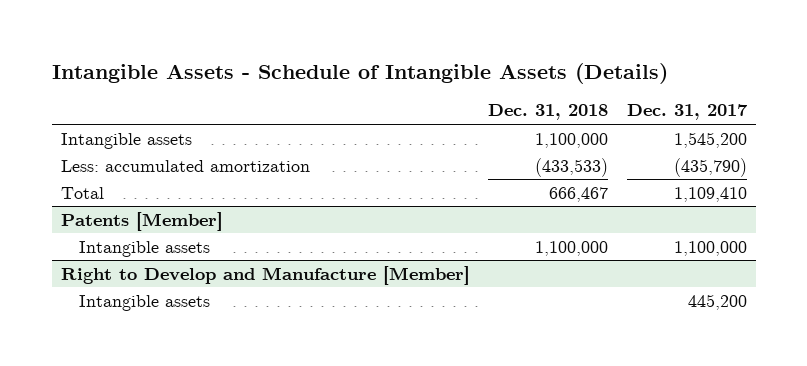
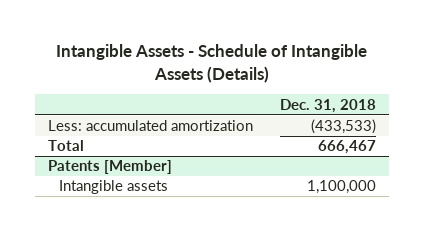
[626,104,748,121] Dec. 31, 2017 -> none
[60,132,192,149] Intangible assets -> none
[60,265,470,285] Right to Develop and Manufacture [Member] -> none
[78,294,210,311] Intangible assets -> none

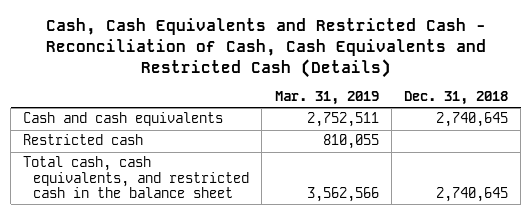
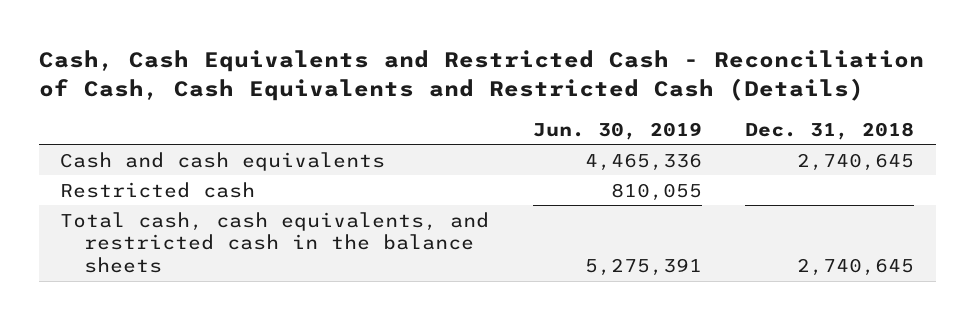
[274,91,379,106] Mar. 31, 2019 -> none
none -> [532,121,702,140] Jun. 30, 2019
[23,156,249,199] Total cash, cash equivalents, and restricted cash in the balance sheet -> [60,211,490,273] Total cash, cash equivalents, and restricted cash in the balance sheets

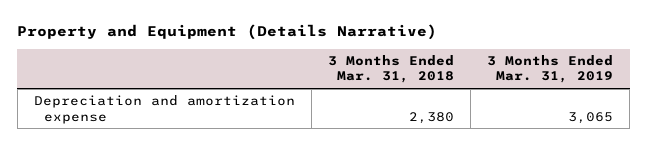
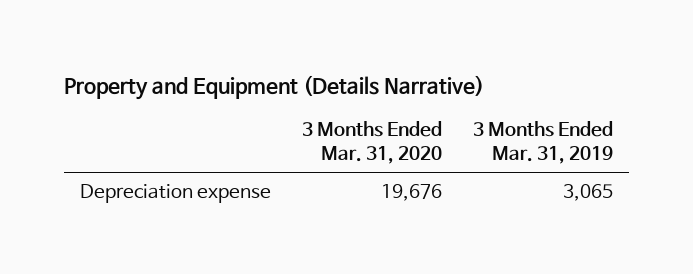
[327,55,454,84] 3 Months Ended Mar. 31, 2018 -> none
none -> [301,121,442,164] 3 Months Ended Mar. 31, 2020
[33,95,295,124] Depreciation and amortization expense -> [79,184,271,204] Depreciation expense

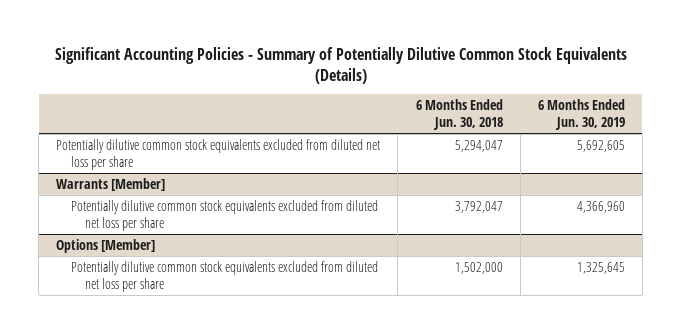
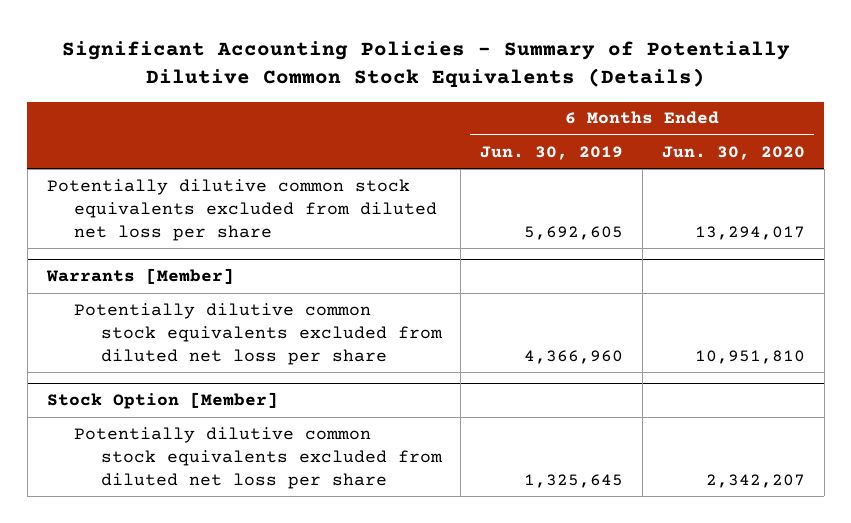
[415,99,503,131] 6 Months Ended Jun. 30, 2018 -> none
none -> [661,145,805,160] Jun. 30, 2020
[56,238,156,253] Options [Member] -> [46,392,278,410] Stock Option [Member]

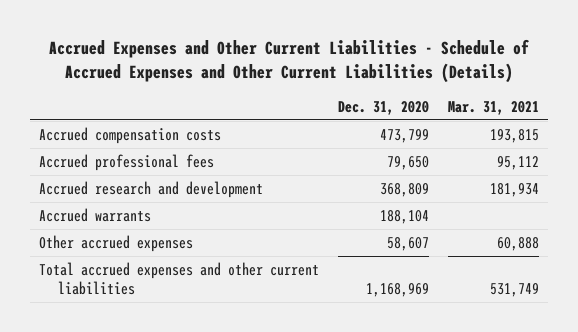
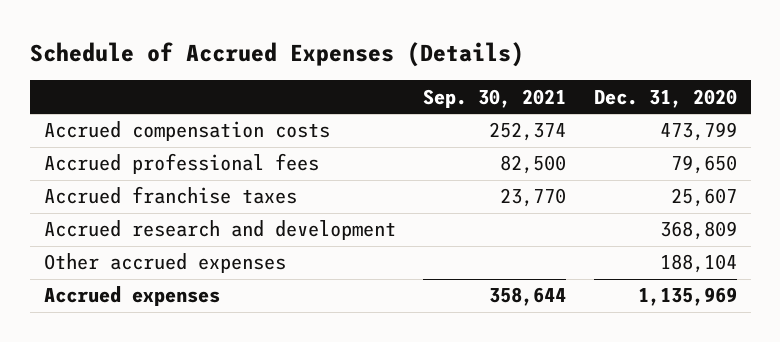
[49,38,530,83] Accrued Expenses and Other Current Liabilities - Schedule of Accrued Expenses and Other Current Liabilities (Details) -> [29,41,524,67] Schedule of Accrued Expenses (Details)
[447,100,539,115] Mar. 31, 2021 -> none
none -> [423,88,567,108] Sep. 30, 2021
none -> [43,186,297,205] Accrued franchise taxes
[39,207,152,222] Accrued warrants -> none
[387,236,430,251] 58,607 -> [659,254,737,274] 188,104
[39,261,320,295] Total accrued expenses and other current liabilities -> [43,286,220,307] Accrued expenses
[366,282,430,297] 1,168,969 -> [637,287,737,307] 1,135,969

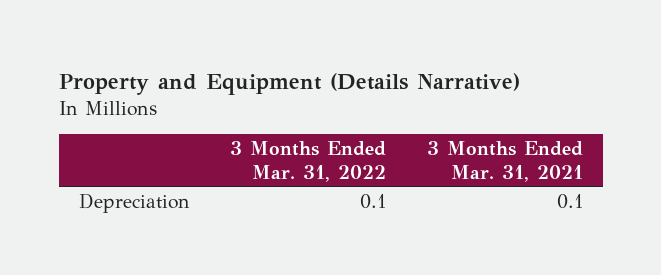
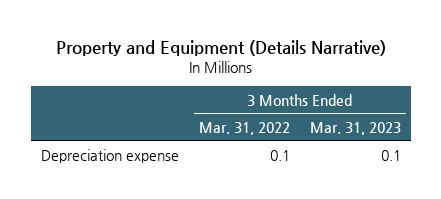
[426,141,583,182] 3 Months Ended Mar. 31, 2021 -> none
none -> [309,121,401,135] Mar. 31, 2023
[78,193,190,214] Depreciation -> [40,148,179,163] Depreciation expense

